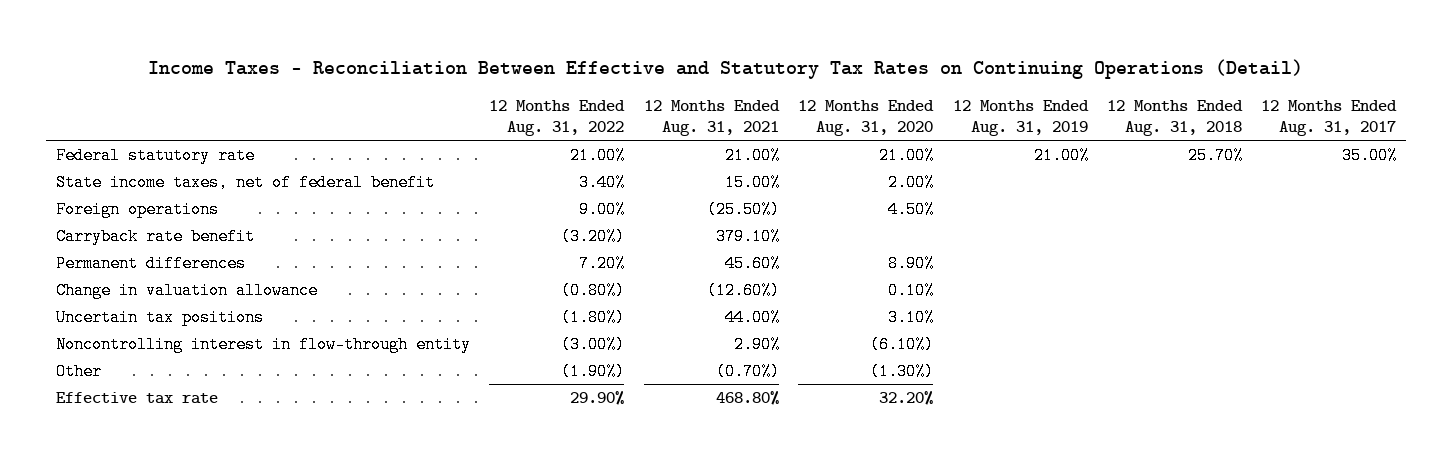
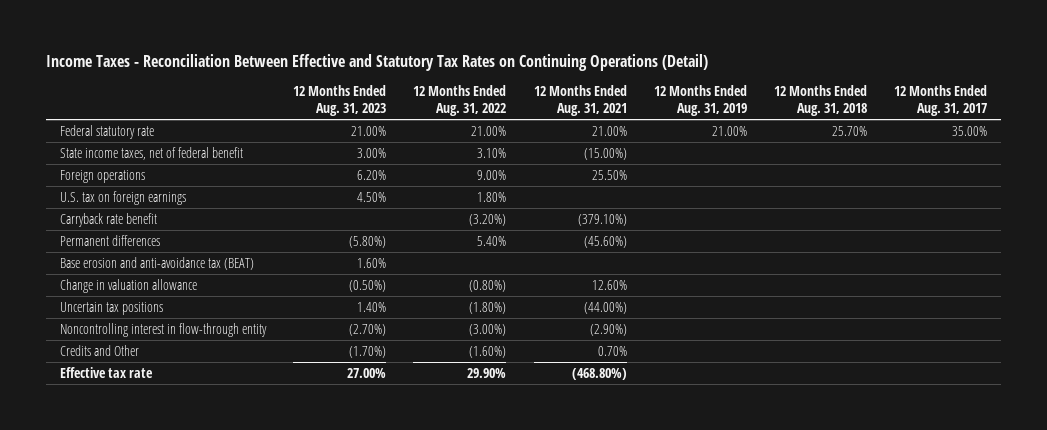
[798,99,935,137] 12 Months Ended Aug. 31, 2020 -> none
none -> [293,85,387,117] 12 Months Ended Aug. 31, 2023
[56,363,103,381] Other -> none
[579,174,626,192] 3.40% -> [477,147,507,158] 3.10%
[724,174,780,192] 15.00% -> [583,147,627,160] (15.00%)
[706,201,780,219] (25.50%) -> [591,169,627,180] 25.50%
none -> [60,190,187,205] U.S. tax on foreign earnings
[715,228,780,246] 379.10% -> [577,213,627,226] (379.10%)
[579,255,626,273] 7.20% -> [477,235,507,246] 5.40%
[724,255,780,273] 45.60% -> [583,235,627,248] (45.60%)
none -> [60,256,255,270] Base erosion and anti-avoidance tax (BEAT)
[706,282,780,300] (12.60%) -> [591,279,627,290] 12.60%
[724,309,780,327] 44.00% -> [583,301,627,314] (44.00%)
[733,336,780,354] 2.90% -> [589,323,627,336] (2.90%)
none -> [60,344,140,356] Credits and Other
[715,391,779,407] 468.80% -> [571,367,627,380] (468.80%)

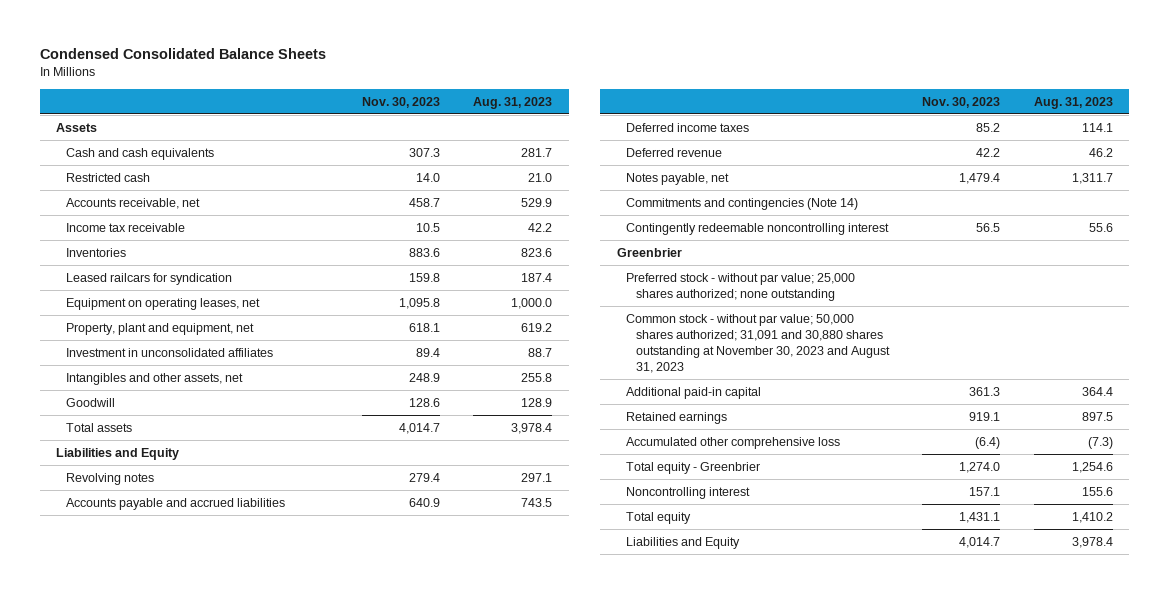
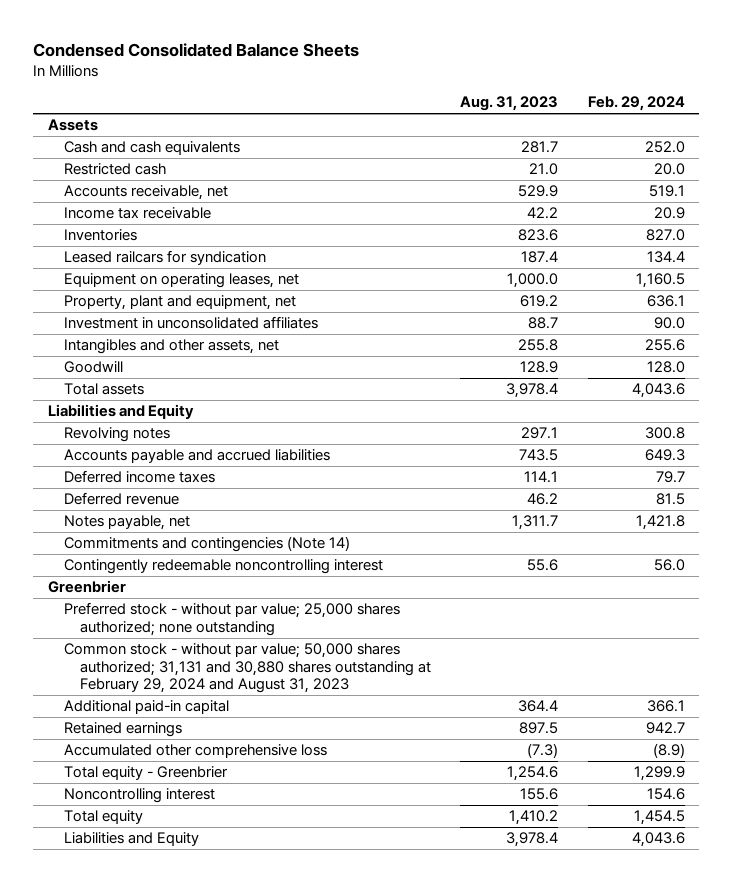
[361,96,440,108] Nov. 30, 2023 -> none
none -> [587,96,685,112] Feb. 29, 2024
[626,313,890,374] Common stock - without par value; 50,000 shares authorized; 31,091 and 30,880 shares outstanding at November 30, 2023 and August 31, 2023 -> [63,643,431,694] Common stock - without par value; 50,000 shares authorized; 31,131 and 30,880 shares outstanding at February 29, 2024 and August 31, 2023

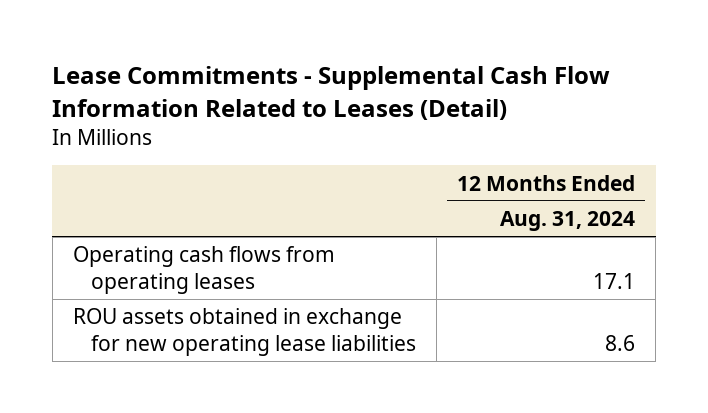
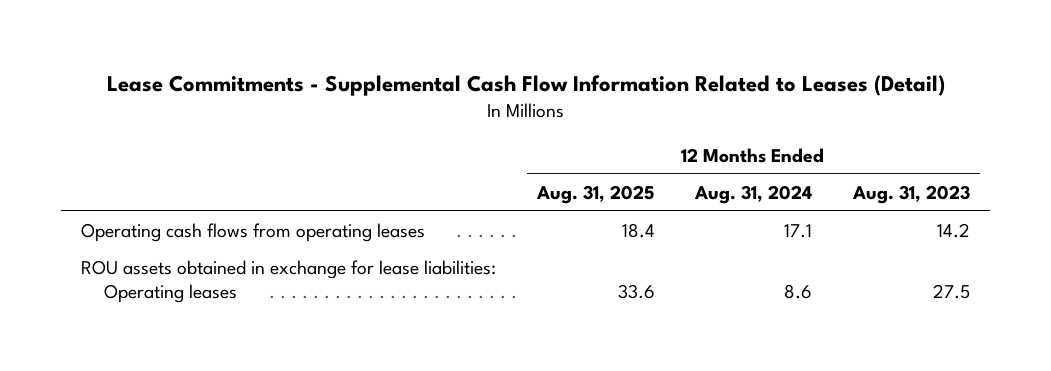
none -> [535,184,655,204] Aug. 31, 2025
none -> [851,184,970,204] Aug. 31, 2023
[72,308,416,356] ROU assets obtained in exchange for new operating lease liabilities -> [81,259,497,304] ROU assets obtained in exchange for lease liabilities: Operating leases

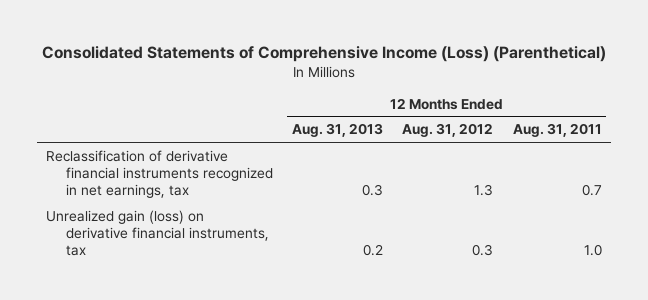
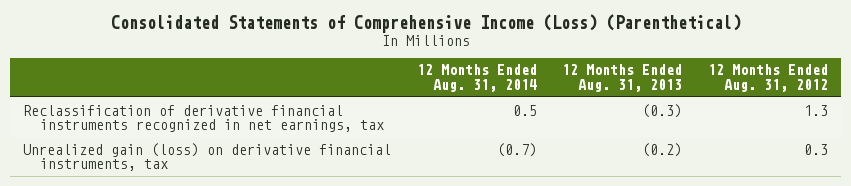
[512,123,602,138] Aug. 31, 2011 -> none
none -> [416,64,537,93] 12 Months Ended Aug. 31, 2014
[362,184,384,197] 0.3 -> [642,103,683,118] (0.3)
[363,244,384,257] 0.2 -> [642,142,683,157] (0.2)

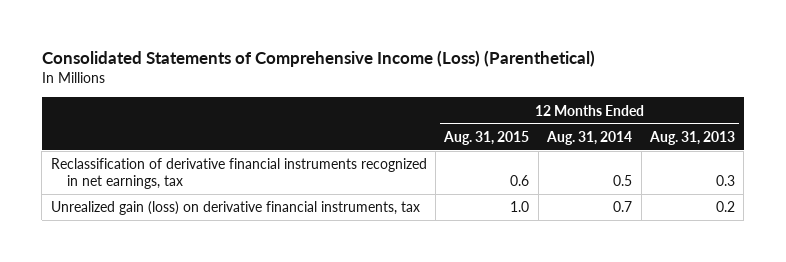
[708,64,829,93] 12 Months Ended Aug. 31, 2012 -> none
none -> [443,130,530,145] Aug. 31, 2015
[642,103,683,118] (0.3) -> [715,174,735,186] 0.3
[496,142,537,157] (0.7) -> [613,201,633,213] 0.7
[642,142,683,157] (0.2) -> [715,201,735,213] 0.2

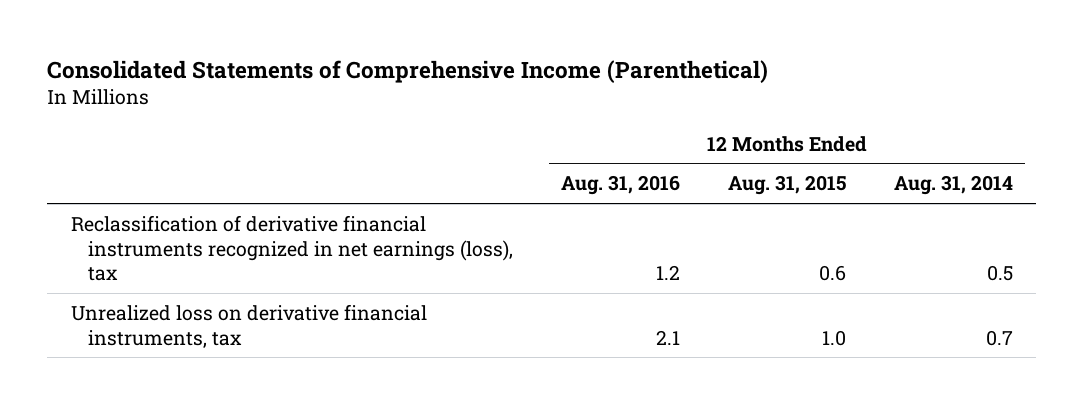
[41,49,595,67] Consolidated Statements of Comprehensive Income (Loss) (Parenthetical) -> [47,59,769,83] Consolidated Statements of Comprehensive Income (Parenthetical)
[648,130,735,145] Aug. 31, 2013 -> none
none -> [561,175,681,196] Aug. 31, 2016
[50,158,427,189] Reclassification of derivative financial instruments recognized in net earnings, tax -> [71,214,514,282] Reclassification of derivative financial instruments recognized in net earnings (loss), tax
[50,201,420,216] Unrealized gain (loss) on derivative financial instruments, tax -> [71,303,428,348] Unrealized loss on derivative financial instruments, tax

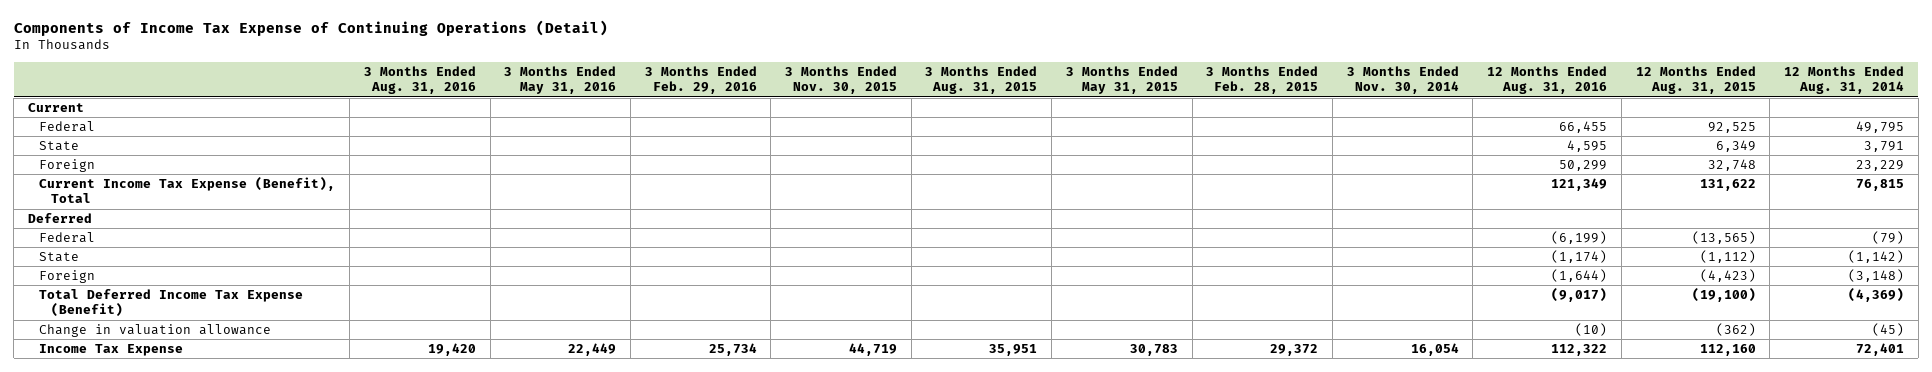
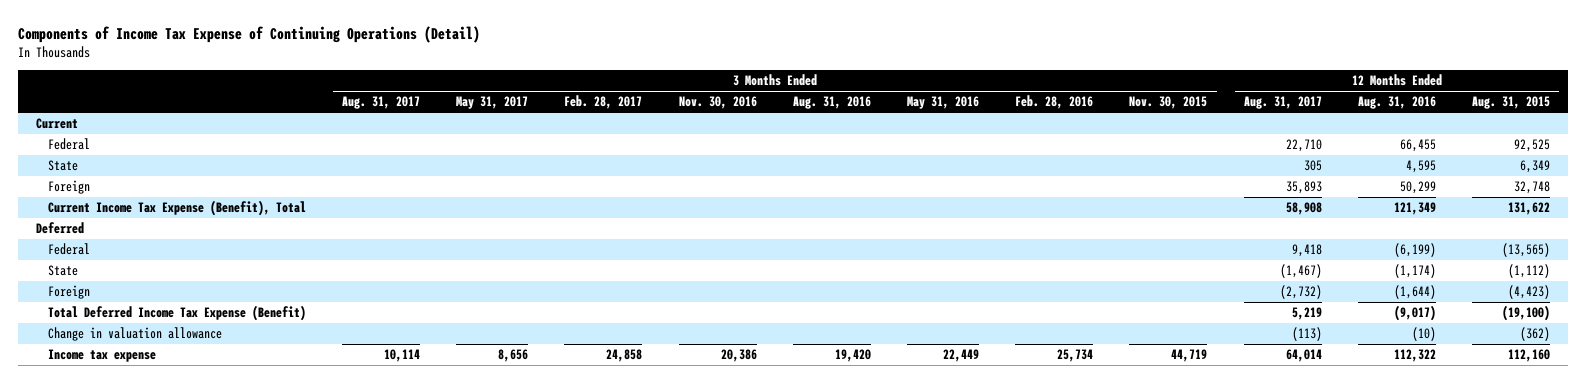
[644,65,757,95] 3 Months Ended Feb. 29, 2016 -> none
[925,65,1038,95] 3 Months Ended Aug. 31, 2015 -> none
[1065,65,1178,95] 3 Months Ended May 31, 2015 -> none
[1206,65,1319,95] 3 Months Ended Feb. 28, 2015 -> none
[1346,65,1459,95] 3 Months Ended Nov. 30, 2014 -> none
[1784,65,1905,95] 12 Months Ended Aug. 31, 2014 -> none
none -> [341,96,420,110] Aug. 31, 2017
none -> [456,96,529,110] May 31, 2017
none -> [564,95,643,110] Feb. 28, 2017
none -> [678,96,757,110] Nov. 30, 2016
none -> [1015,95,1094,110] Feb. 28, 2016
none -> [1243,96,1322,110] Aug. 31, 2017
[39,344,184,357] Income Tax Expense -> [47,349,156,363] Income tax expense

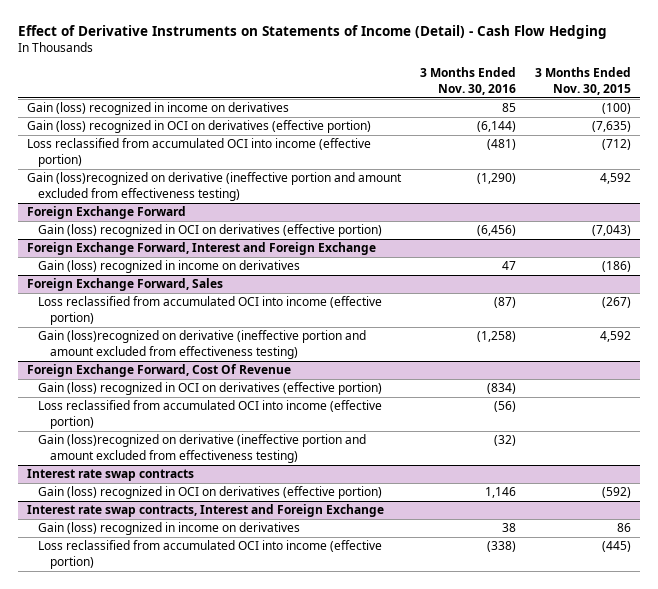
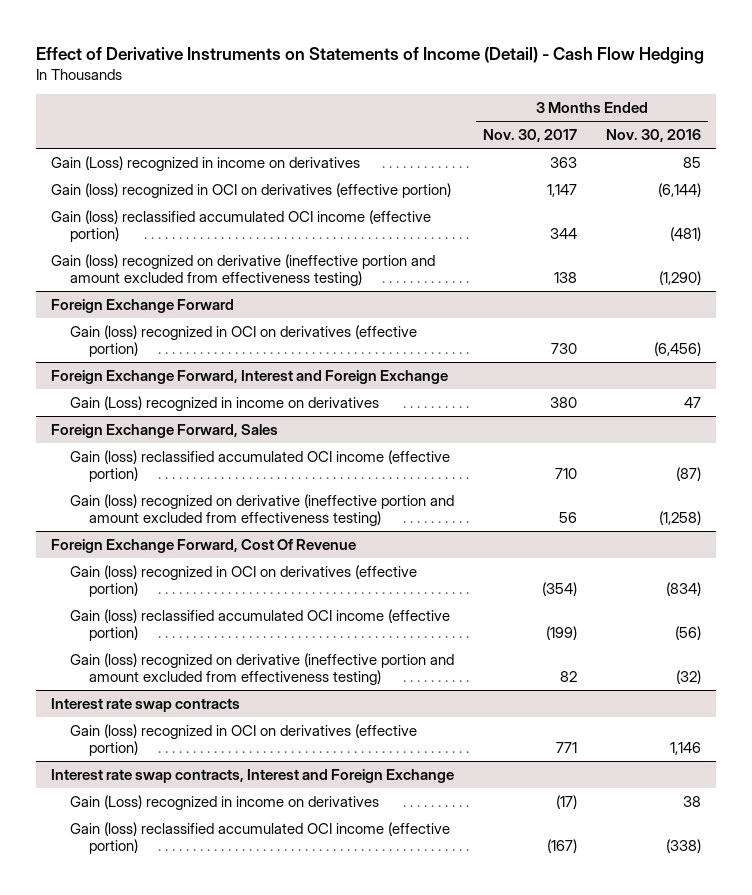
[534,67,631,95] 3 Months Ended Nov. 30, 2015 -> none
none -> [483,129,578,143] Nov. 30, 2017
[27,102,290,116] Gain (loss) recognized in income on derivatives -> [50,155,360,171] Gain (Loss) recognized in income on derivatives
[27,138,372,167] Loss reclassified from accumulated OCI into income (effective portion) -> [50,209,431,243] Gain (loss) reclassified accumulated OCI income (effective portion)
[27,172,403,201] Gain (loss)recognized on derivative (ineffective portion and amount excluded from effectiveness testing) -> [50,253,435,287] Gain (loss) recognized on derivative (ineffective portion and amount excluded from effectiveness testing)
[38,260,301,274] Gain (loss) recognized in income on derivatives -> [70,395,380,411] Gain (Loss) recognized in income on derivatives
[38,296,383,325] Loss reclassified from accumulated OCI into income (effective portion) -> [70,449,451,483] Gain (loss) reclassified accumulated OCI income (effective portion)
[38,330,367,359] Gain (loss)recognized on derivative (ineffective portion and amount excluded from effectiveness testing) -> [70,493,455,527] Gain (loss) recognized on derivative (ineffective portion and amount excluded from effectiveness testing)
[38,400,383,429] Loss reclassified from accumulated OCI into income (effective portion) -> [70,608,451,642] Gain (loss) reclassified accumulated OCI income (effective portion)
[38,434,367,463] Gain (loss)recognized on derivative (ineffective portion and amount excluded from effectiveness testing) -> [70,652,455,686] Gain (loss) recognized on derivative (ineffective portion and amount excluded from effectiveness testing)
[38,522,301,536] Gain (loss) recognized in income on derivatives -> [70,794,380,810] Gain (Loss) recognized in income on derivatives
[38,540,383,569] Loss reclassified from accumulated OCI into income (effective portion) -> [70,821,451,855] Gain (loss) reclassified accumulated OCI income (effective portion)

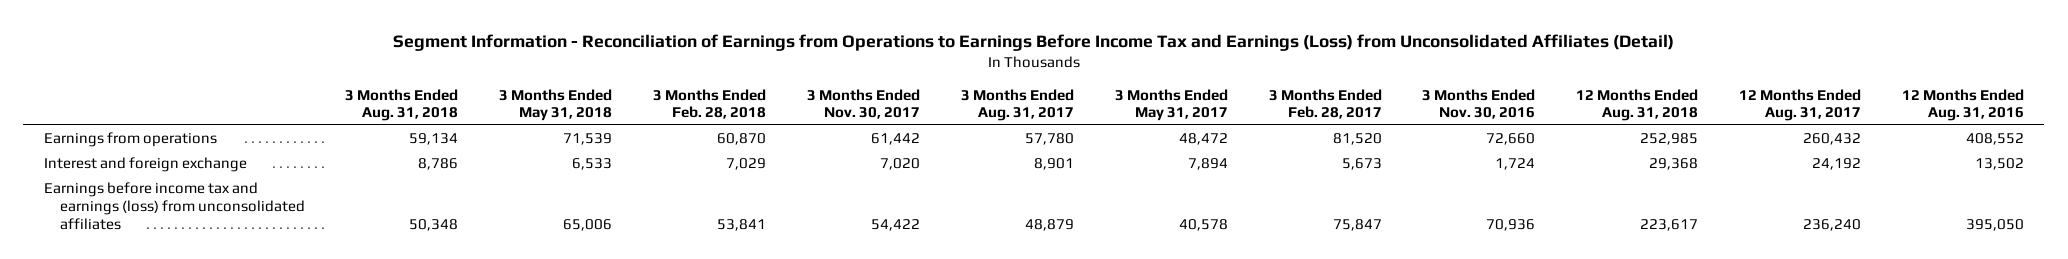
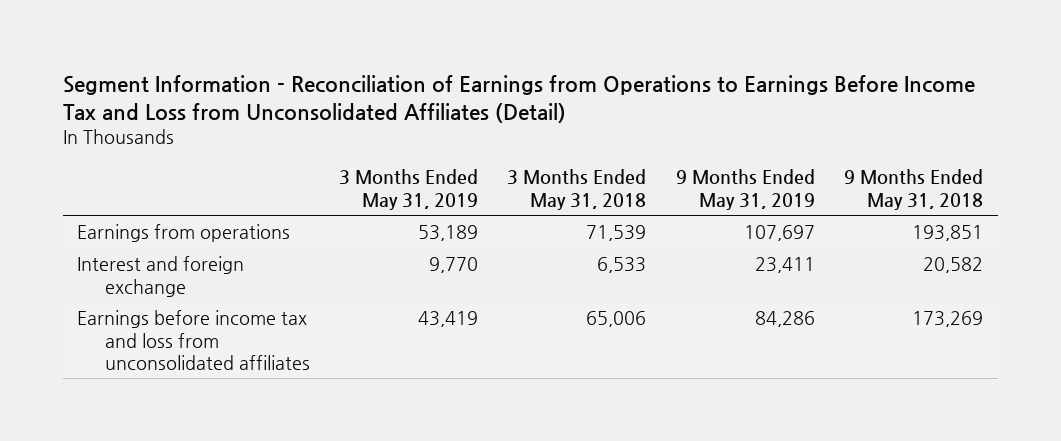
[392,33,1674,51] Segment Information - Reconciliation of Earnings from Operations to Earnings Before Income Tax and Earnings (Loss) from Unconsolidated Affiliates (Detail) -> [62,74,975,123] Segment Information - Reconciliation of Earnings from Operations to Earnings Before Income Tax and Loss from Unconsolidated Affiliates (Detail)
[345,88,459,122] 3 Months Ended Aug. 31, 2018 -> none
[653,88,767,120] 3 Months Ended Feb. 28, 2018 -> none
[807,88,921,120] 3 Months Ended Nov. 30, 2017 -> none
[960,88,1074,122] 3 Months Ended Aug. 31, 2017 -> none
[1114,88,1228,122] 3 Months Ended May 31, 2017 -> none
[1268,88,1382,120] 3 Months Ended Feb. 28, 2017 -> none
[1422,88,1536,120] 3 Months Ended Nov. 30, 2016 -> none
[1576,88,1699,122] 12 Months Ended Aug. 31, 2018 -> none
[1739,88,1862,122] 12 Months Ended Aug. 31, 2017 -> none
[1902,88,2025,122] 12 Months Ended Aug. 31, 2016 -> none
none -> [339,169,479,210] 3 Months Ended May 31, 2019
none -> [675,169,815,210] 9 Months Ended May 31, 2019
none -> [844,169,984,210] 9 Months Ended May 31, 2018
[43,182,305,230] Earnings before income tax and earnings (loss) from unconsolidated affiliates -> [77,310,310,370] Earnings before income tax and loss from unconsolidated affiliates

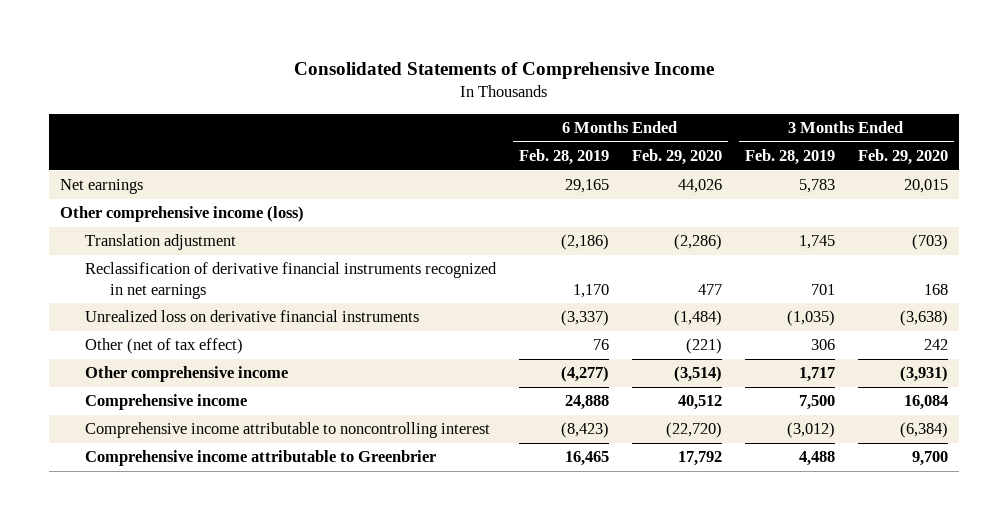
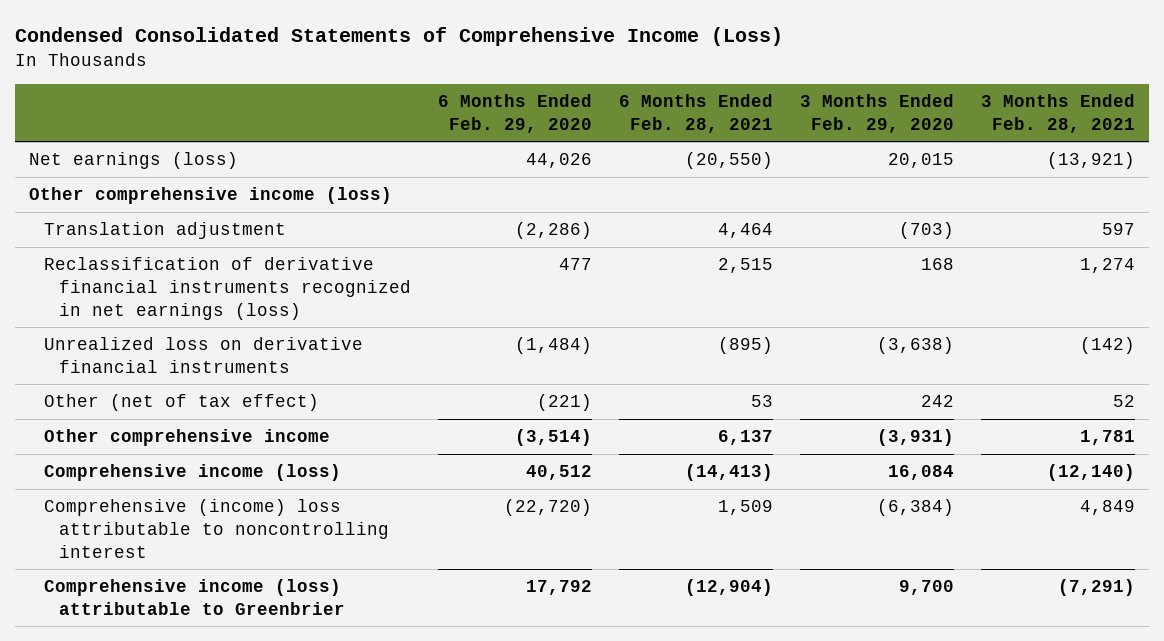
[294,61,715,79] Consolidated Statements of Comprehensive Income -> [14,27,783,47] Condensed Consolidated Statements of Comprehensive Income (Loss)
[519,149,610,166] Feb. 28, 2019 -> none
[744,149,835,166] Feb. 28, 2019 -> none
none -> [619,93,774,133] 6 Months Ended Feb. 28, 2021
none -> [981,93,1136,133] 3 Months Ended Feb. 28, 2021
[60,179,144,195] Net earnings -> [28,152,238,170] Net earnings (loss)
[85,262,498,299] Reclassification of derivative financial instruments recognized in net earnings -> [43,257,411,320] Reclassification of derivative financial instruments recognized in net earnings (loss)
[85,394,248,411] Comprehensive income -> [43,464,341,482] Comprehensive income (loss)
[85,422,491,439] Comprehensive income attributable to noncontrolling interest -> [43,499,389,558] Comprehensive (income) loss attributable to noncontrolling interest
[85,450,437,467] Comprehensive income attributable to Greenbrier -> [43,579,345,615] Comprehensive income (loss) attributable to Greenbrier

